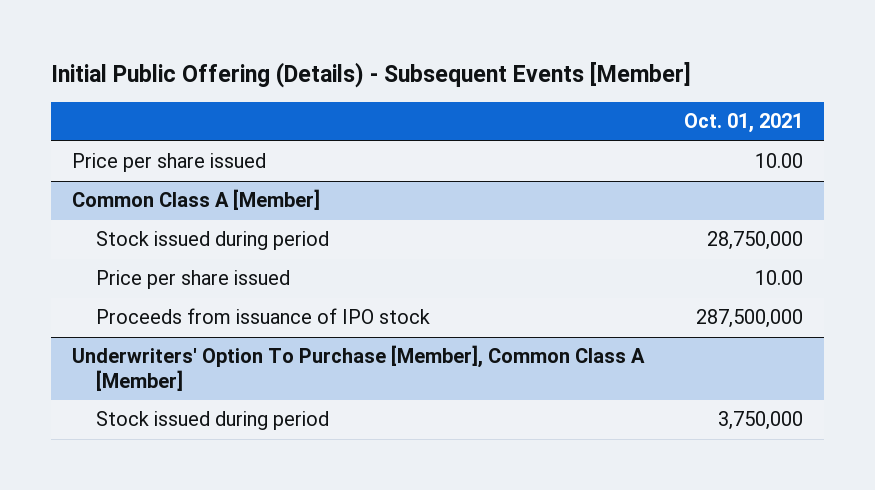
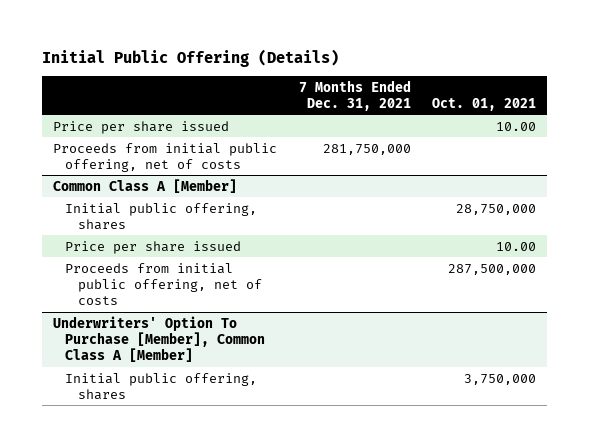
[51,62,692,89] Initial Public Offering (Details) - Subsequent Events [Member] -> [42,48,340,67] Initial Public Offering (Details)
none -> [298,79,411,111] 7 Months Ended Dec. 31, 2021
none -> [53,142,278,172] Proceeds from initial public offering, net of costs
[96,231,330,251] Stock issued during period -> [65,202,258,230] Initial public offering, shares
[96,308,431,325] Proceeds from issuance of IPO stock -> [65,262,262,306] Proceeds from initial public offering, net of costs
[96,411,330,431] Stock issued during period -> [65,372,258,400] Initial public offering, shares

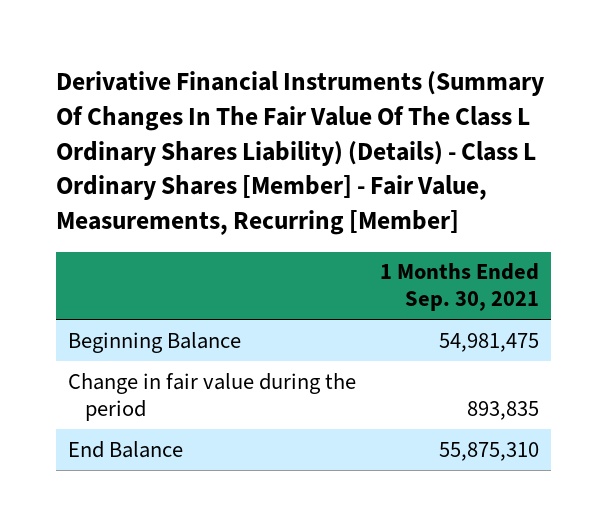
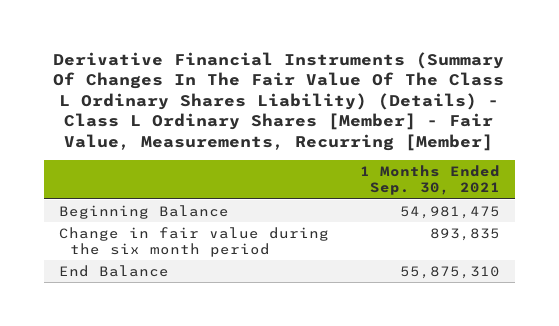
[67,372,356,421] Change in fair value during the period -> [59,226,330,258] Change in fair value during the six month period

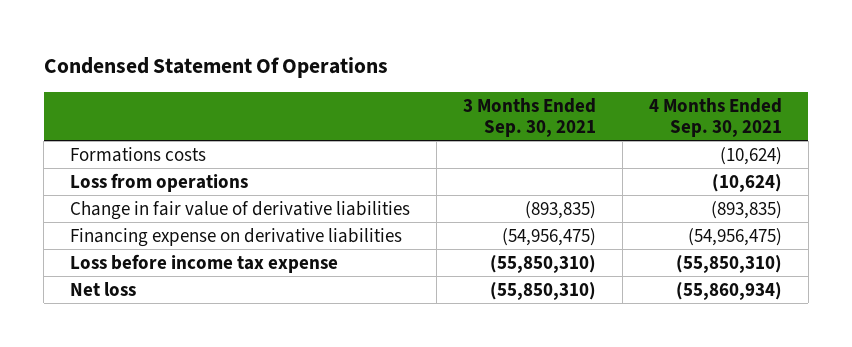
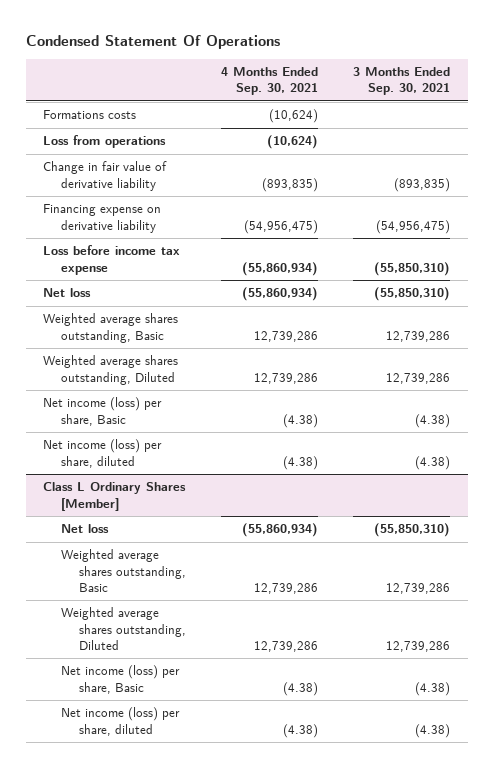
[70,200,411,220] Change in fair value of derivative liabilities -> [43,161,168,191] Change in fair value of derivative liability
[70,227,403,247] Financing expense on derivative liabilities -> [43,204,162,233] Financing expense on derivative liability
[675,254,782,273] (55,850,310) -> [242,261,319,276] (55,860,934)
none -> [43,313,179,343] Weighted average shares outstanding, Basic
none -> [43,355,179,385] Weighted average shares outstanding, Diluted
none -> [43,397,163,426] Net income (loss) per share, Basic
none -> [43,439,163,468] Net income (loss) per share, diluted
none -> [43,482,187,511] Class L Ordinary Shares [Member]
none -> [61,524,110,534] Net loss
none -> [61,549,187,592] Weighted average shares outstanding, Basic
none -> [61,607,187,650] Weighted average shares outstanding, Diluted
none -> [61,665,181,694] Net income (loss) per share, Basic
none -> [61,707,181,736] Net income (loss) per share, diluted

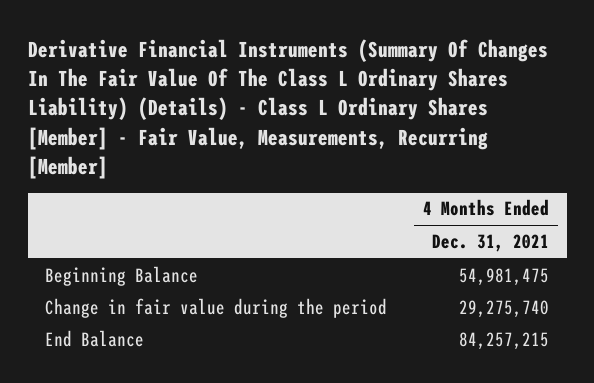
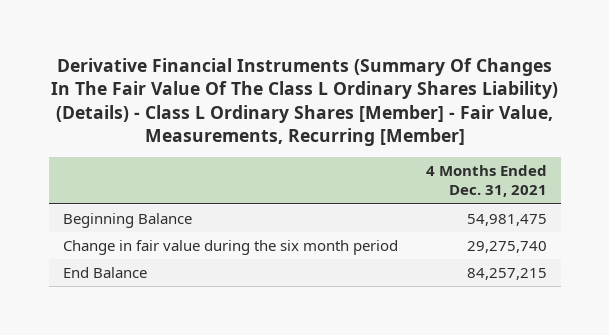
[45,297,388,318] Change in fair value during the period -> [62,239,398,255] Change in fair value during the six month period

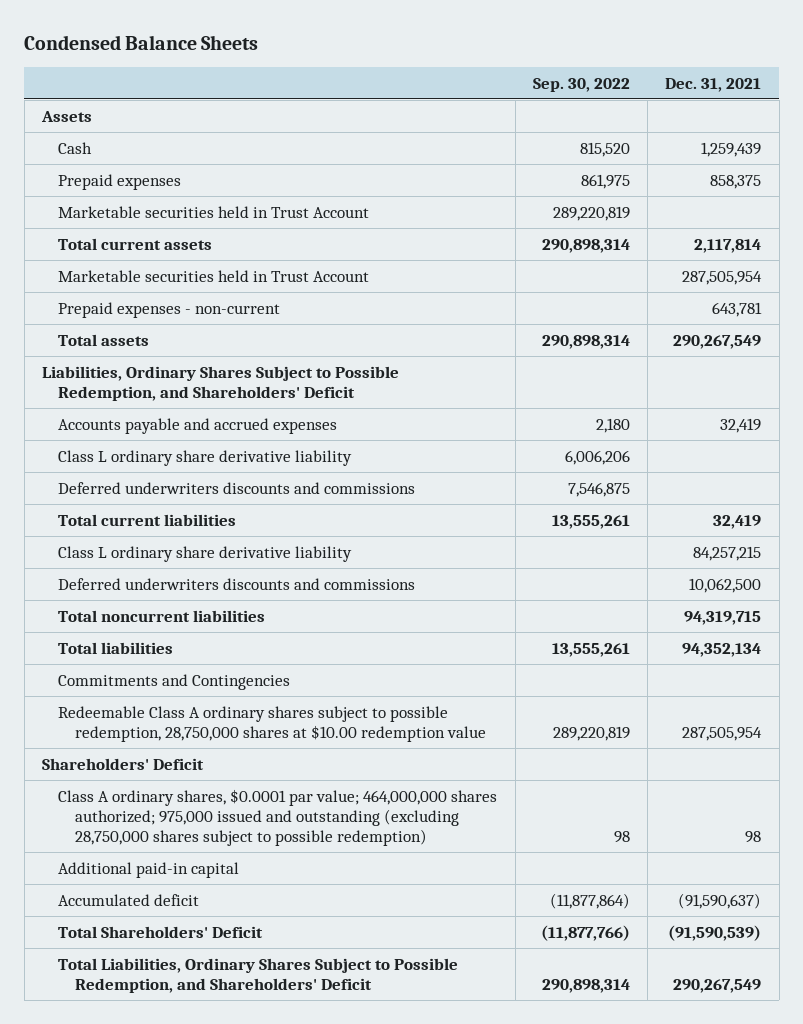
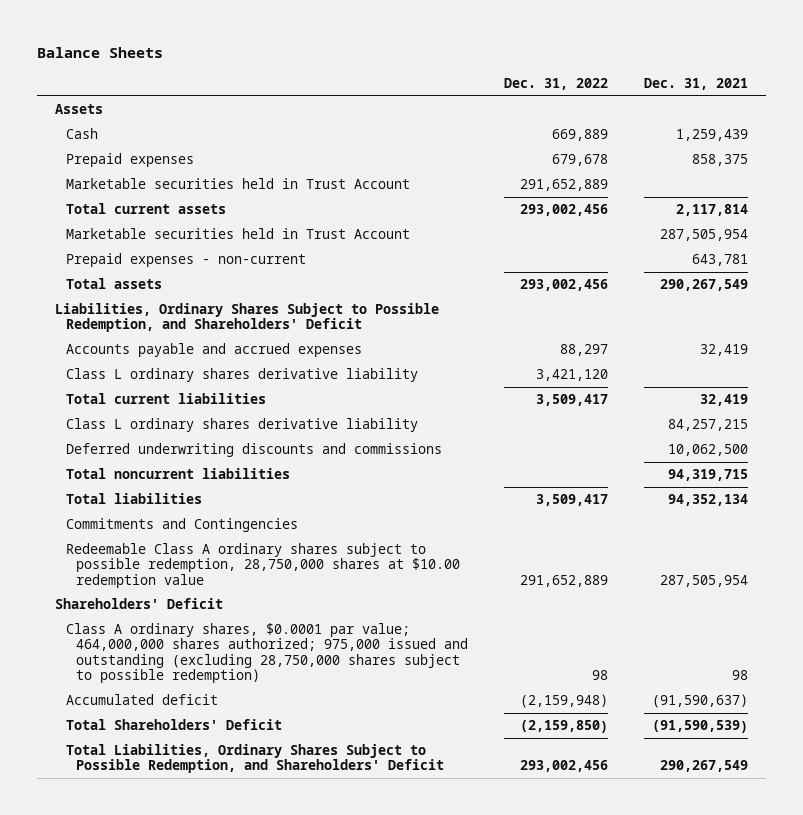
[24,35,259,51] Condensed Balance Sheets -> [37,46,164,58] Balance Sheets
[532,77,630,92] Sep. 30, 2022 -> none
none -> [504,78,609,91] Dec. 31, 2022
[58,481,416,494] Deferred underwriters discounts and commissions -> none
[58,449,353,466] Class L ordinary share derivative liability -> [65,368,418,383] Class L ordinary shares derivative liability
[58,545,353,562] Class L ordinary share derivative liability -> [65,418,418,433] Class L ordinary shares derivative liability
[58,577,416,590] Deferred underwriters discounts and commissions -> [65,443,442,458] Deferred underwriting discounts and commissions
[58,861,240,878] Additional paid-in capital -> none

